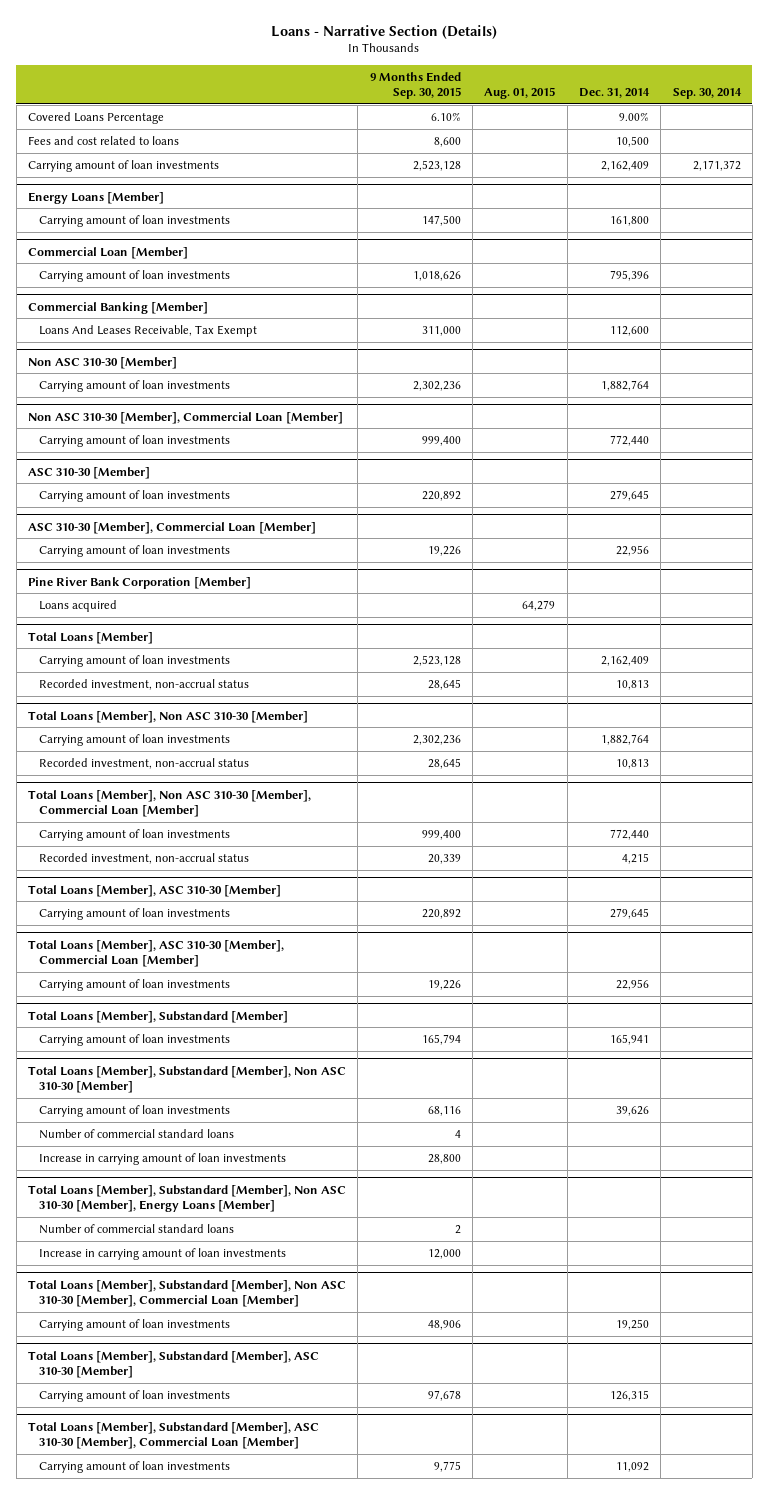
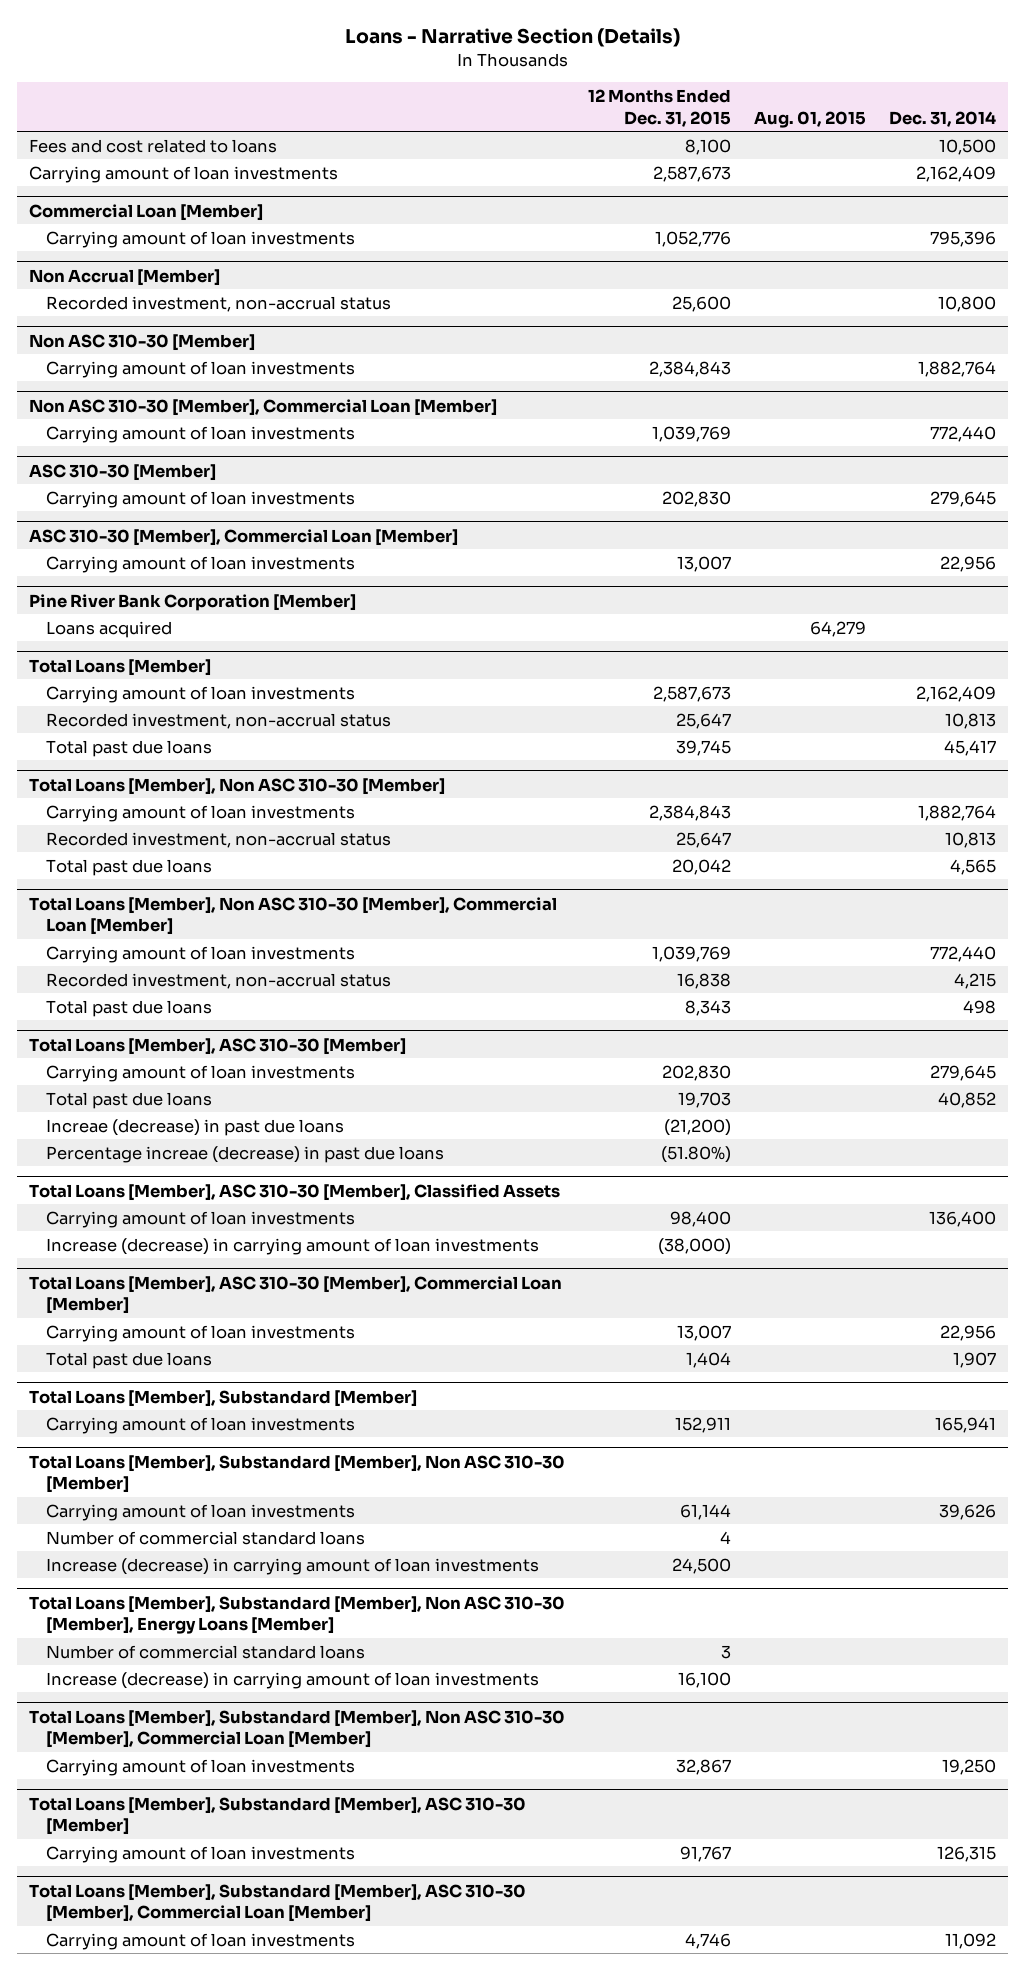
[369,71,461,100] 9 Months Ended Sep. 30, 2015 -> none
[672,88,742,100] Sep. 30, 2014 -> none
none -> [587,89,731,127] 12 Months Ended Dec. 31, 2015
[28,111,165,124] Covered Loans Percentage -> none
[28,191,165,204] Energy Loans [Member] -> none
[39,214,231,227] Carrying amount of loan investments -> none
[28,301,209,314] Commercial Banking [Member] -> none
[39,324,258,337] Loans And Leases Receivable, Tax Exempt -> none
none -> [28,268,220,286] Non Accrual [Member]
none -> [45,295,391,312] Recorded investment, non-accrual status
none -> [45,739,212,757] Total past due loans
none -> [45,858,212,876] Total past due loans
none -> [45,999,212,1017] Total past due loans
none -> [45,1091,212,1109] Total past due loans
none -> [45,1118,344,1136] Increae (decrease) in past due loans
none -> [45,1145,444,1163] Percentage increae (decrease) in past due loans
none -> [28,1183,560,1201] Total Loans [Member], ASC 310-30 [Member], Classified Assets
none -> [45,1210,355,1228] Carrying amount of loan investments
none -> [45,1237,539,1255] Increase (decrease) in carrying amount of loan investments
none -> [45,1351,212,1369] Total past due loans
[39,1152,287,1165] Increase in carrying amount of loan investments -> [45,1557,539,1575] Increase (decrease) in carrying amount of loan investments
[39,1247,287,1260] Increase in carrying amount of loan investments -> [45,1671,539,1689] Increase (decrease) in carrying amount of loan investments

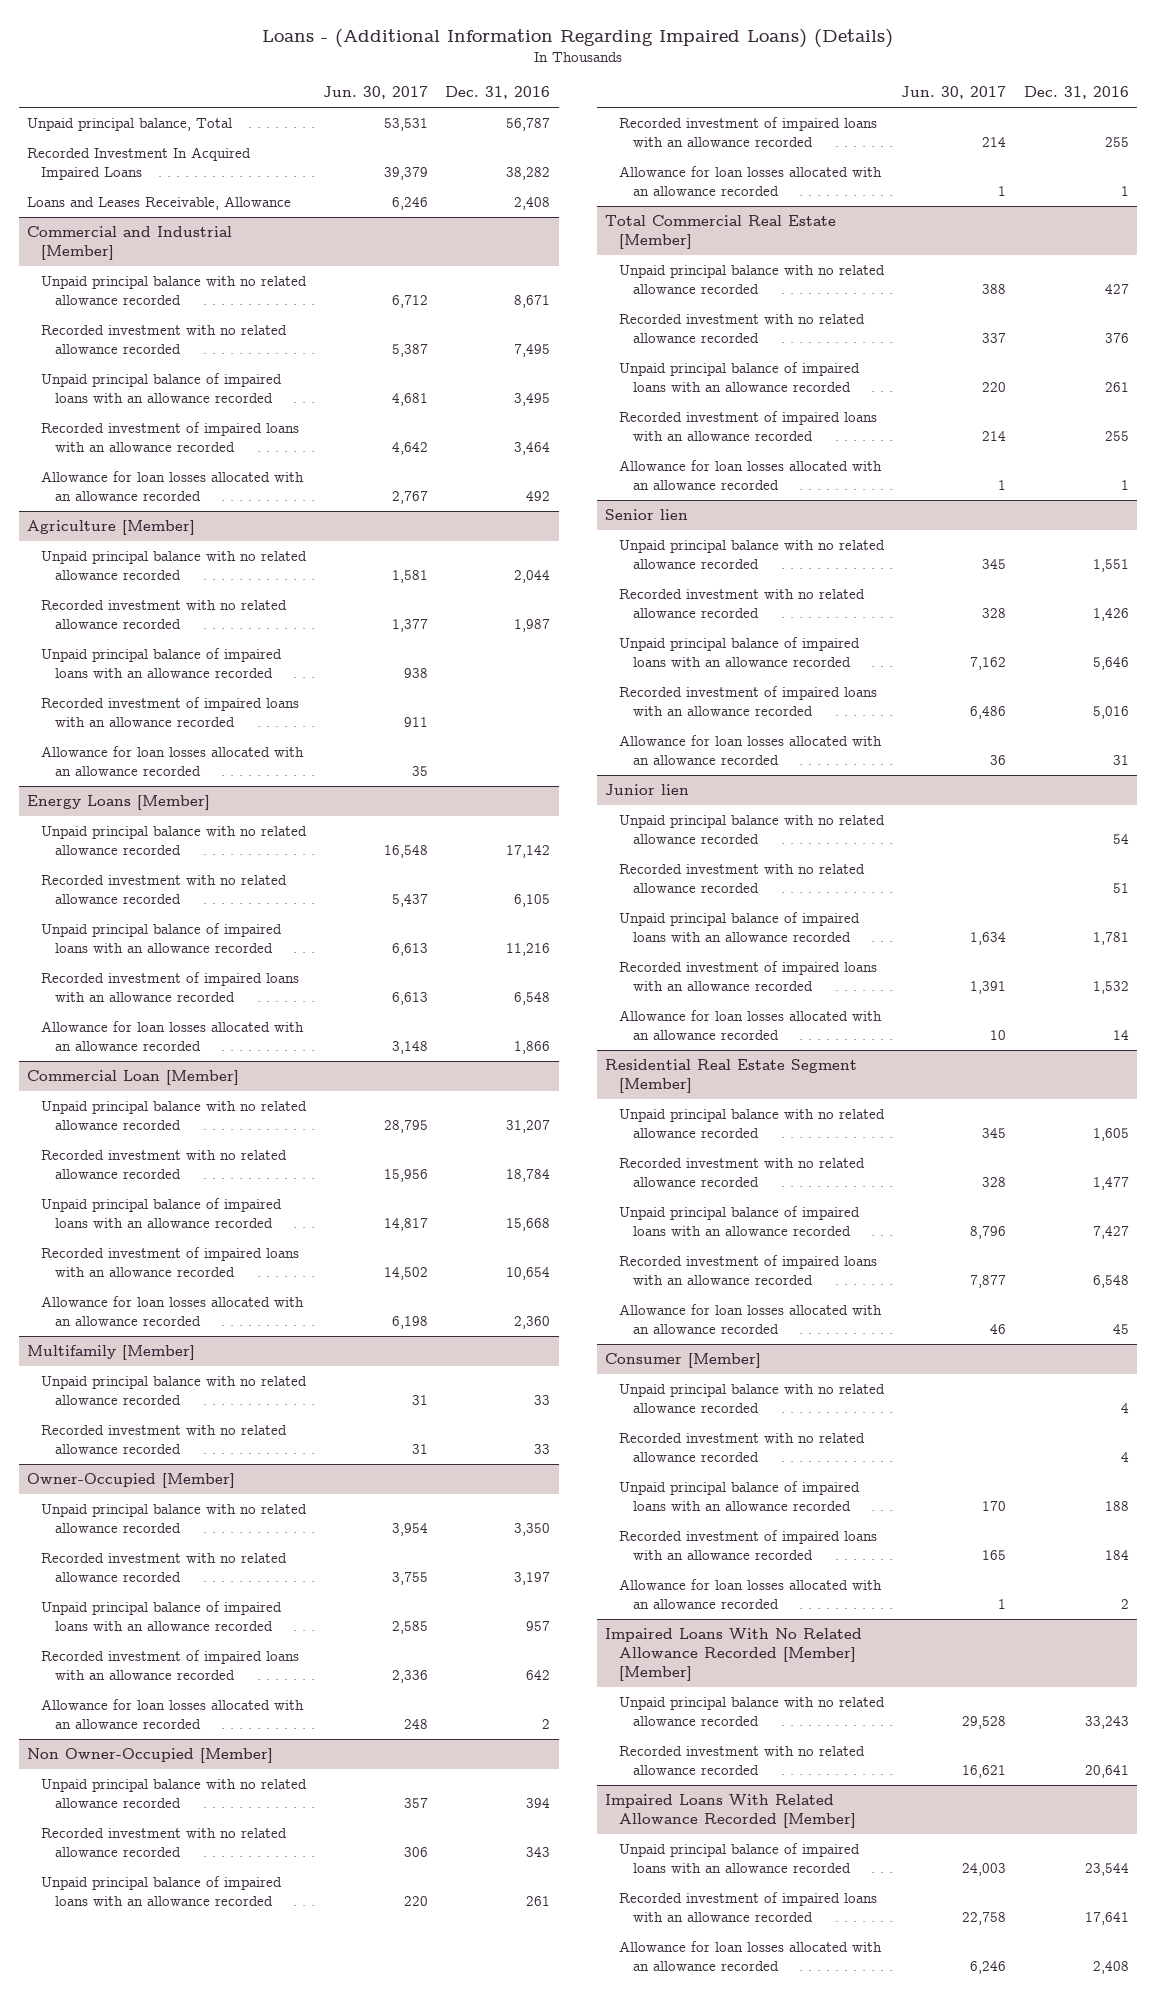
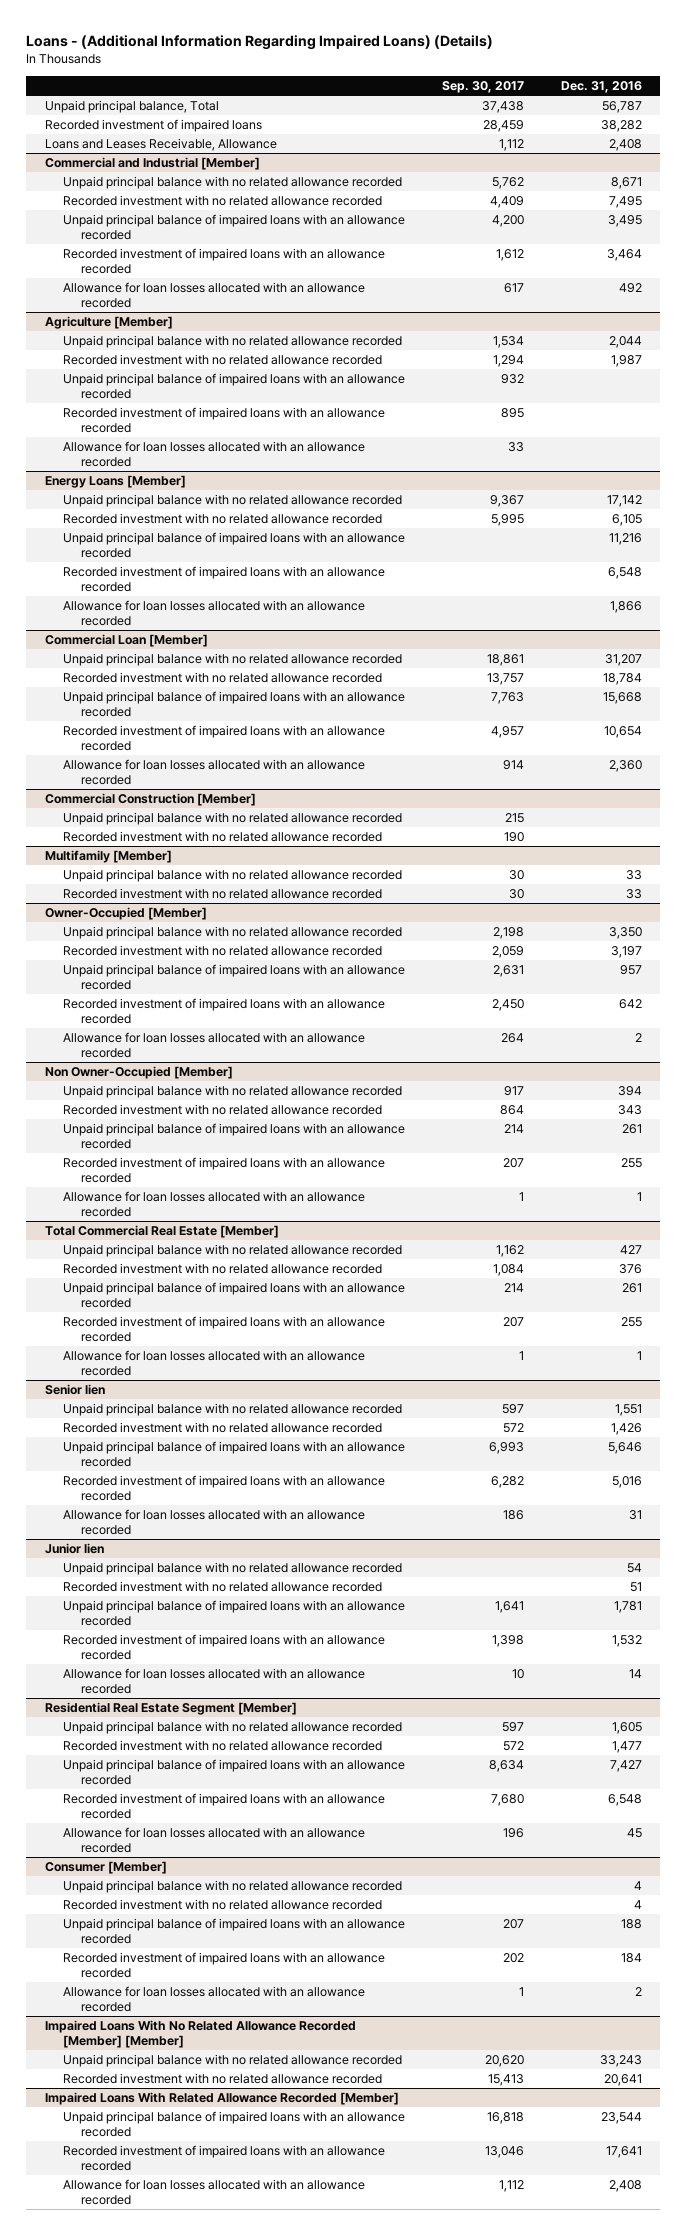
[323,86,429,100] Jun. 30, 2017 -> none
none -> [441,80,524,93] Sep. 30, 2017
[27,147,252,181] Recorded Investment In Acquired Impaired Loans -> [44,119,262,133] Recorded investment of impaired loans
none -> [44,793,256,807] Commercial Construction [Member]
none -> [62,812,402,826] Unpaid principal balance with no related allowance recorded
none -> [62,831,382,843] Recorded investment with no related allowance recorded

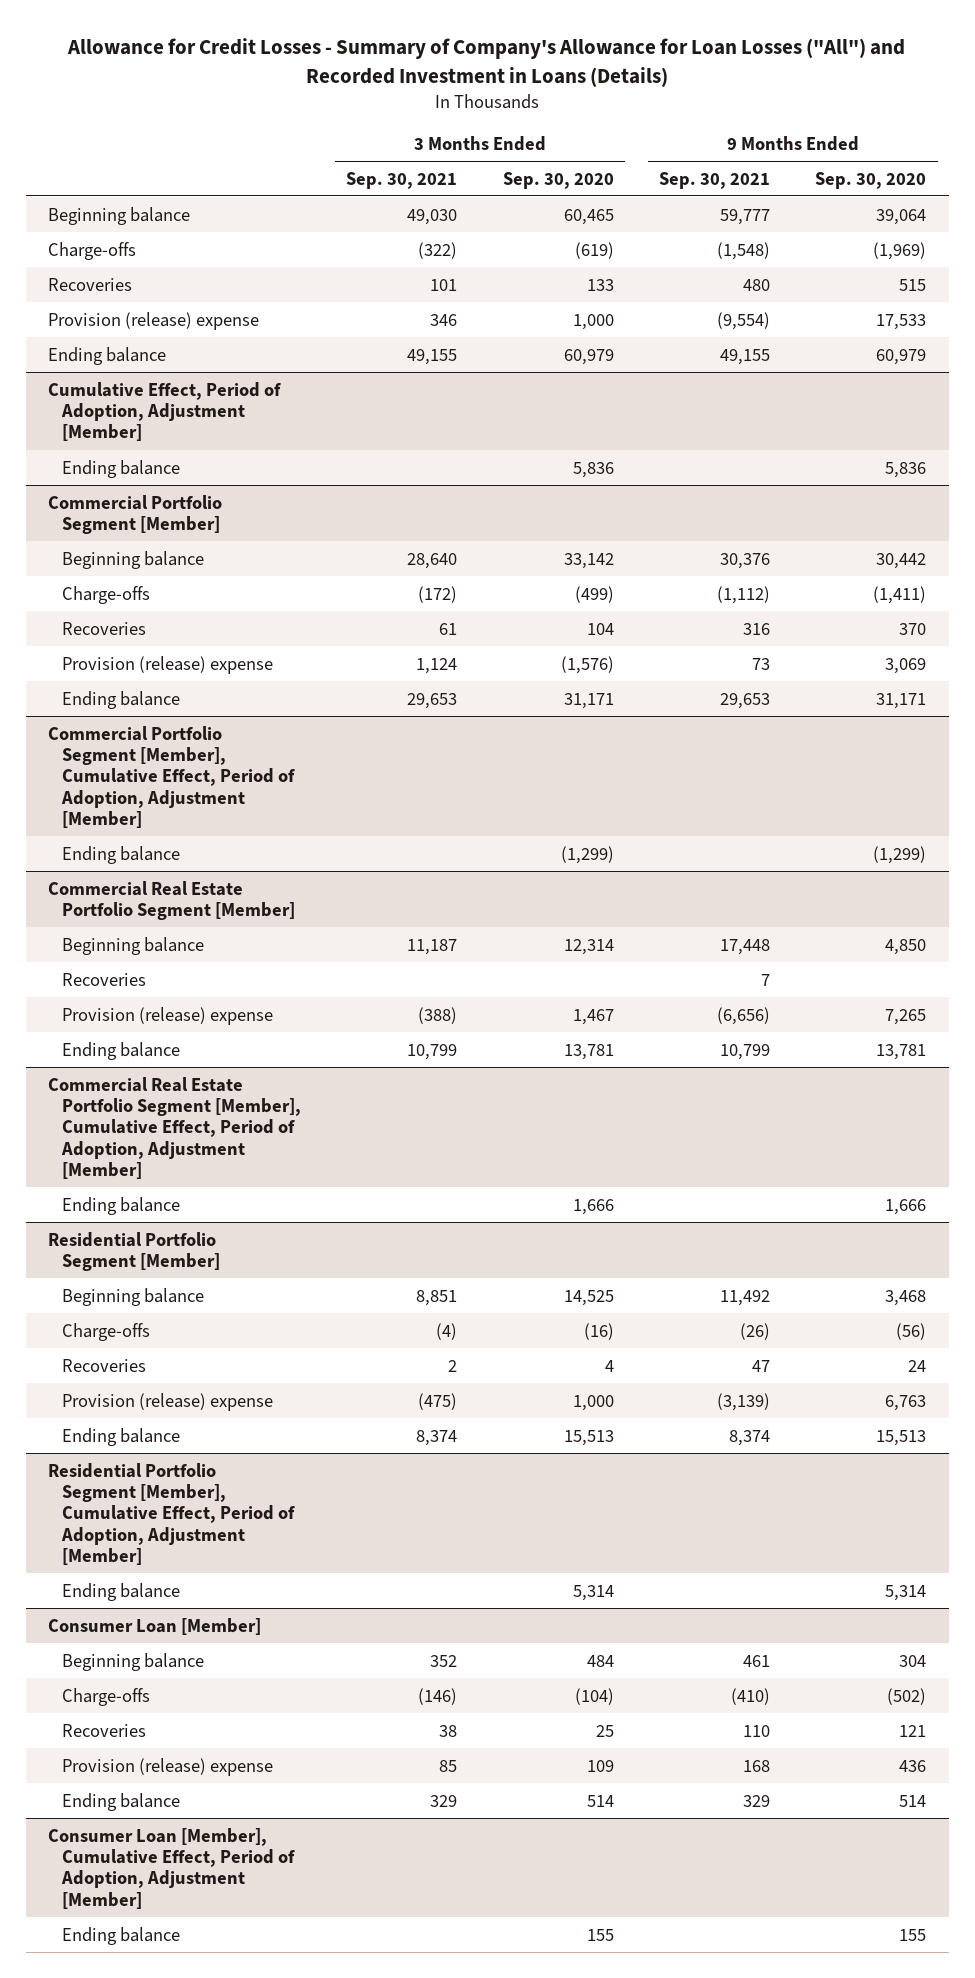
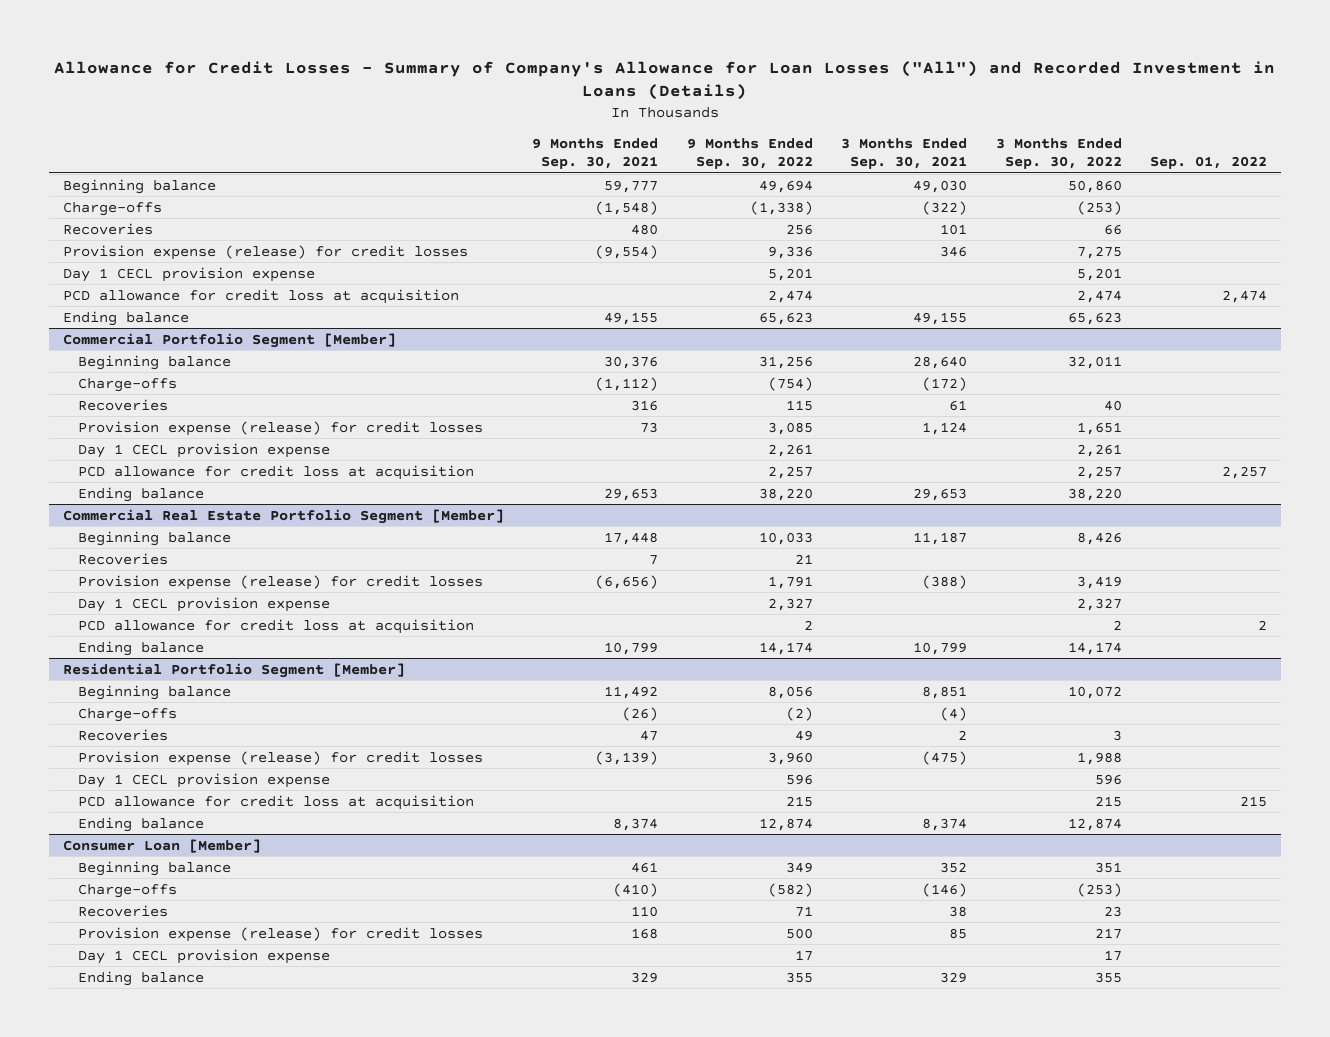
[502,171,614,189] Sep. 30, 2020 -> none
[815,171,927,189] Sep. 30, 2020 -> none
none -> [686,137,813,170] 9 Months Ended Sep. 30, 2022
none -> [995,137,1122,170] 3 Months Ended Sep. 30, 2022
none -> [1150,156,1268,170] Sep. 01, 2022
[48,311,260,330] Provision (release) expense -> [63,244,469,260] Provision expense (release) for credit losses
none -> [63,266,316,282] Day 1 CECL provision expense
none -> [63,288,460,304] PCD allowance for credit loss at acquisition
[48,381,282,442] Cumulative Effect, Period of Adoption, Adjustment [Member] -> none
[62,459,181,478] Ending balance -> none
[62,655,274,674] Provision (release) expense -> [77,420,483,436] Provision expense (release) for credit losses
none -> [77,442,330,458] Day 1 CECL provision expense
none -> [77,464,474,480] PCD allowance for credit loss at acquisition
[48,725,296,828] Commercial Portfolio Segment [Member], Cumulative Effect, Period of Adoption, Adjustment [Member] -> none
[62,845,181,864] Ending balance -> none
[62,1006,274,1025] Provision (release) expense -> [77,574,483,590] Provision expense (release) for credit losses
none -> [77,596,330,612] Day 1 CECL provision expense
none -> [77,618,474,634] PCD allowance for credit loss at acquisition
[48,1076,302,1179] Commercial Real Estate Portfolio Segment [Member], Cumulative Effect, Period of Adoption, Adjustment [Member] -> none
[62,1196,181,1215] Ending balance -> none
[62,1392,274,1411] Provision (release) expense -> [77,750,483,766] Provision expense (release) for credit losses
none -> [77,772,330,788] Day 1 CECL provision expense
none -> [77,794,474,810] PCD allowance for credit loss at acquisition
[48,1462,296,1565] Residential Portfolio Segment [Member], Cumulative Effect, Period of Adoption, Adjustment [Member] -> none
[62,1582,181,1601] Ending balance -> none
[62,1757,274,1776] Provision (release) expense -> [77,926,483,942] Provision expense (release) for credit losses
none -> [77,948,330,964] Day 1 CECL provision expense
[48,1827,296,1909] Consumer Loan [Member], Cumulative Effect, Period of Adoption, Adjustment [Member] -> none
[62,1926,181,1945] Ending balance -> none

